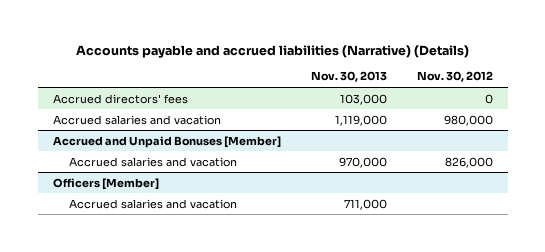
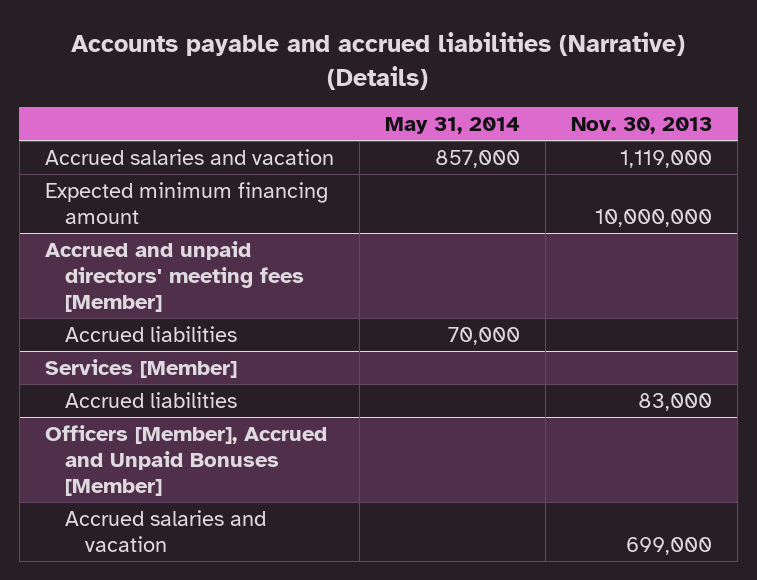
[416,71,493,83] Nov. 30, 2012 -> none
none -> [384,117,520,135] May 31, 2014
[52,93,188,104] Accrued directors' fees -> none
[52,177,159,190] Officers [Member] -> none
[69,198,238,209] Accrued salaries and vacation -> none
none -> [44,181,328,224] Expected minimum financing amount
none -> [44,240,304,312] Accrued and unpaid directors' meeting fees [Member]
none -> [64,325,237,342] Accrued liabilities
none -> [44,358,237,378] Services [Member]
none -> [64,391,237,408] Accrued liabilities
[52,135,281,148] Accrued and Unpaid Bonuses [Member] -> [44,424,327,496] Officers [Member], Accrued and Unpaid Bonuses [Member]
[338,156,387,168] 970,000 -> [626,536,713,555] 699,000

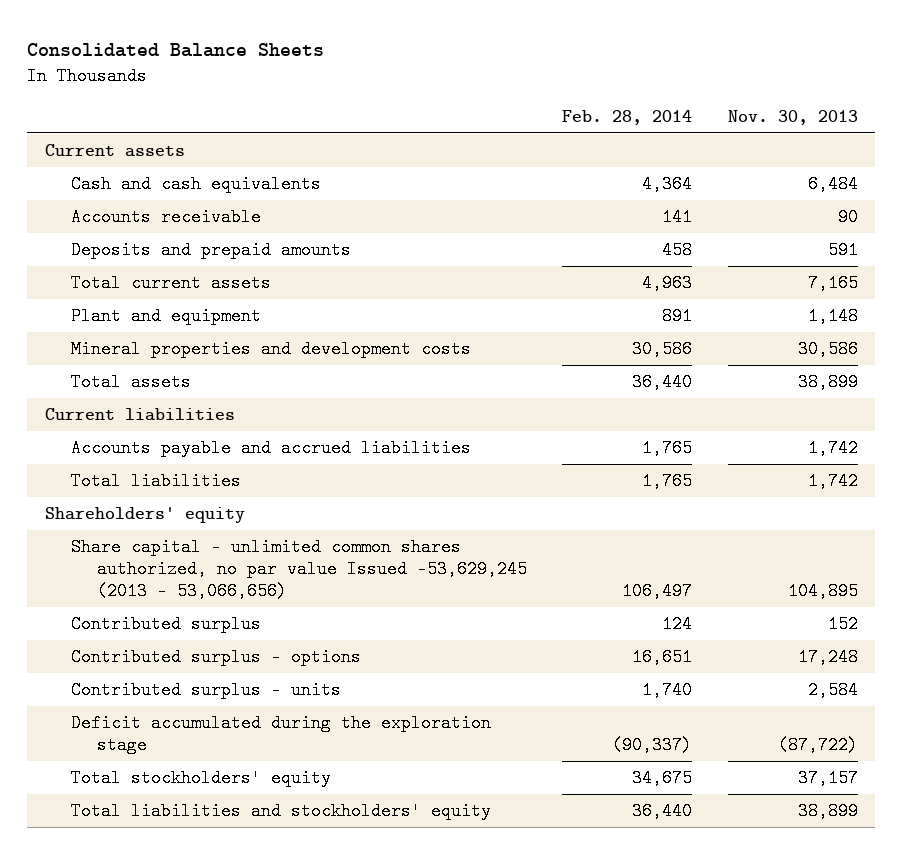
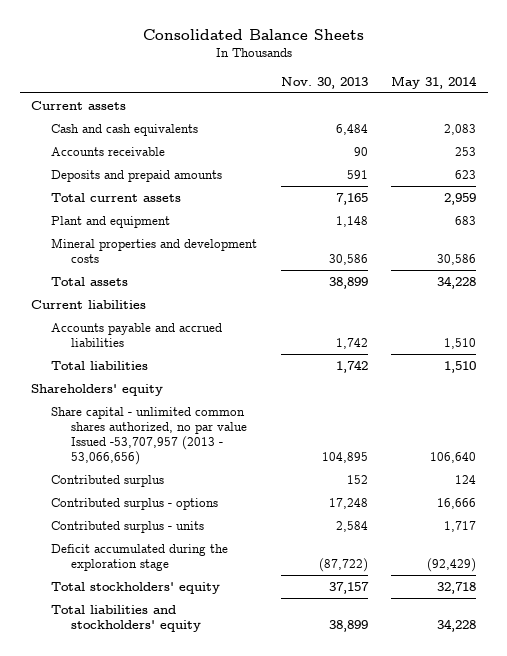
[562,109,693,125] Feb. 28, 2014 -> none
none -> [390,75,477,89] May 31, 2014
[71,538,528,600] Share capital - unlimited common shares authorized, no par value Issued -53,629,245 (2013 - 53,066,656) -> [51,406,248,466] Share capital - unlimited common shares authorized, no par value Issued -53,707,957 (2013 - 53,066,656)

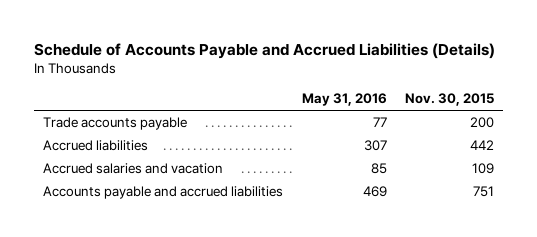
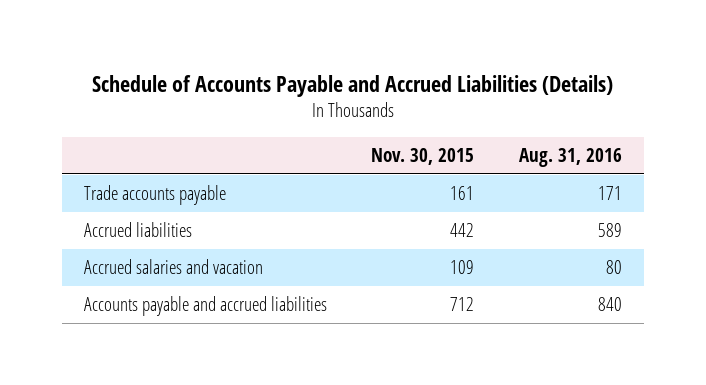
[301,93,387,107] May 31, 2016 -> none
none -> [518,147,622,167] Aug. 31, 2016
[470,117,495,129] 200 -> [450,186,475,201] 161
[473,186,495,198] 751 -> [450,297,475,312] 712

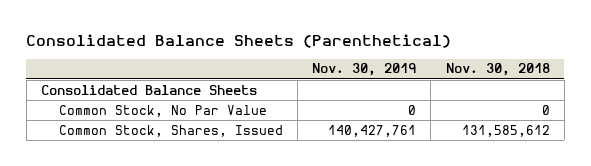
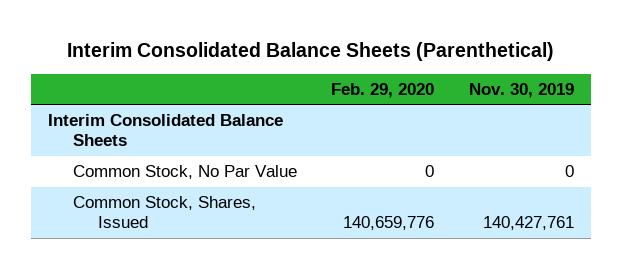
[26,33,452,48] Consolidated Balance Sheets (Parenthetical) -> [67,41,555,61] Interim Consolidated Balance Sheets (Parenthetical)
[445,63,550,77] Nov. 30, 2018 -> none
none -> [331,82,435,98] Feb. 29, 2020
[41,84,258,95] Consolidated Balance Sheets -> [48,114,284,147] Interim Consolidated Balance Sheets

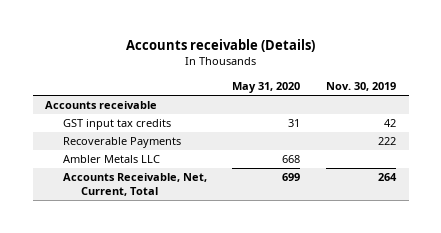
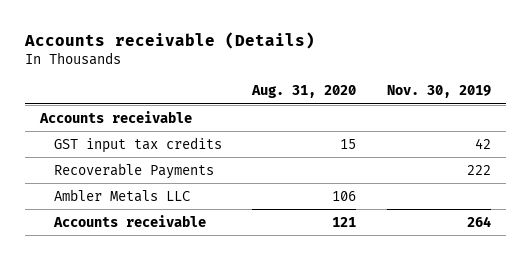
[232,81,301,93] May 31, 2020 -> none
none -> [251,85,357,99] Aug. 31, 2020
[63,173,208,196] Accounts Receivable, Net, Current, Total -> [52,214,206,227] Accounts receivable

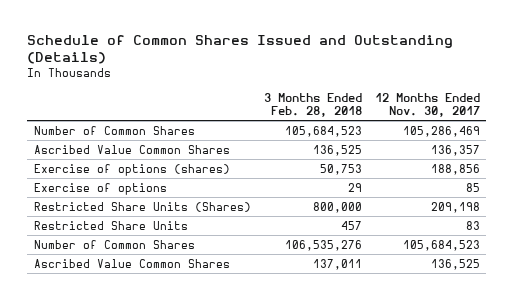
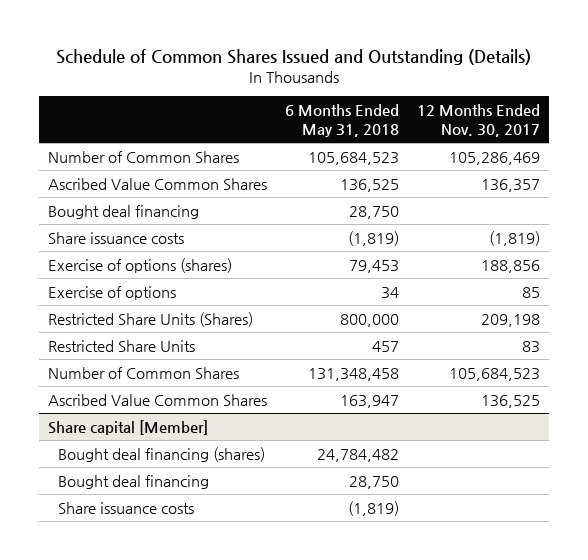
[263,92,362,118] 3 Months Ended Feb. 28, 2018 -> none
none -> [284,104,399,138] 6 Months Ended May 31, 2018
none -> [47,204,199,219] Bought deal financing
none -> [47,231,184,244] Share issuance costs
none -> [47,419,208,435] Share capital [Member]
none -> [58,446,266,462] Bought deal financing (shares)
none -> [58,474,210,489] Bought deal financing
none -> [58,501,195,514] Share issuance costs

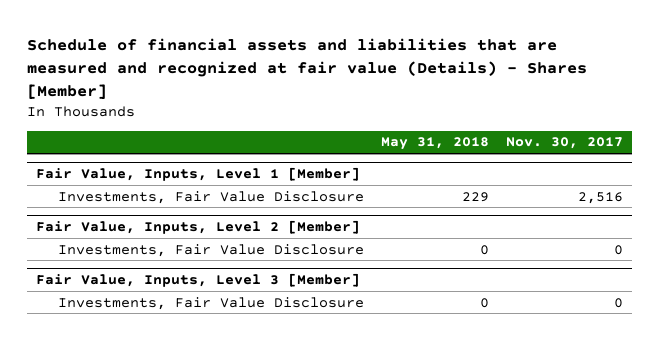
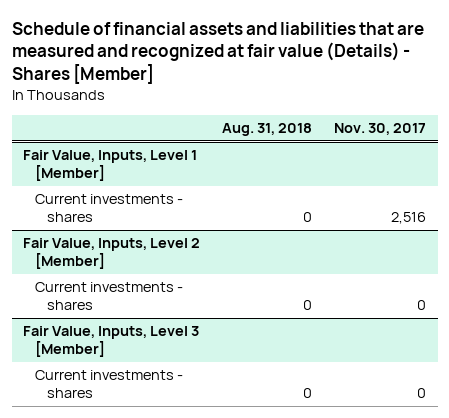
[381,137,490,151] May 31, 2018 -> none
none -> [222,123,313,137] Aug. 31, 2018
[58,190,365,204] Investments, Fair Value Disclosure -> [35,194,184,223] Current investments - shares
[58,243,365,257] Investments, Fair Value Disclosure -> [35,282,184,311] Current investments - shares
[58,296,365,310] Investments, Fair Value Disclosure -> [35,370,184,399] Current investments - shares

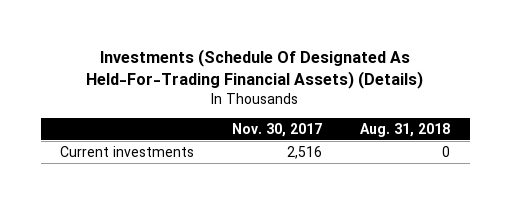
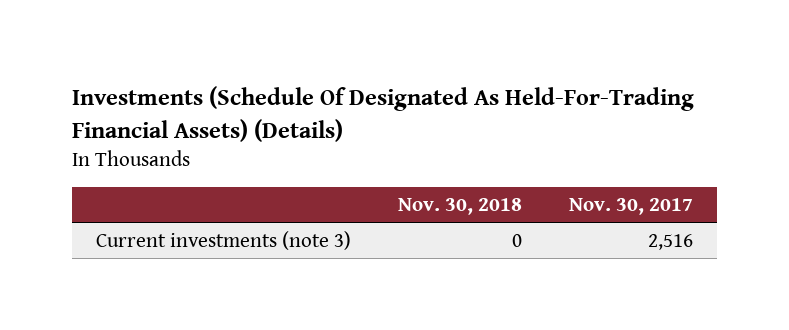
[360,122,451,137] Aug. 31, 2018 -> none
none -> [398,198,523,216] Nov. 30, 2018
[60,145,195,157] Current investments -> [95,231,351,251] Current investments (note 3)

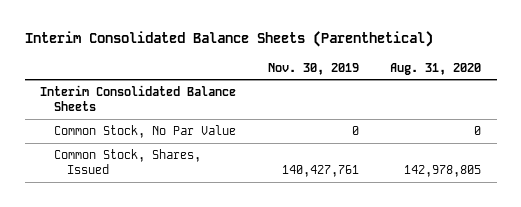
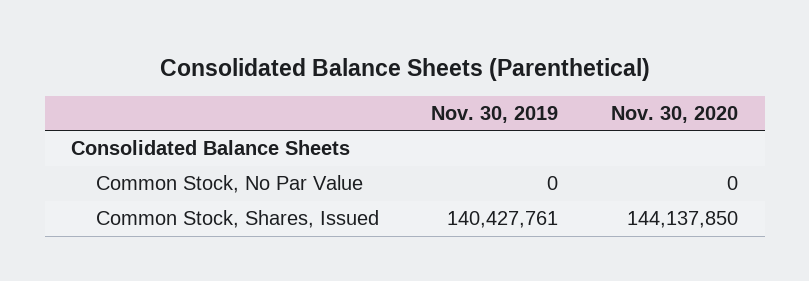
[24,31,433,48] Interim Consolidated Balance Sheets (Parenthetical) -> [159,57,650,81] Consolidated Balance Sheets (Parenthetical)
[390,62,482,75] Aug. 31, 2020 -> none
none -> [611,105,739,123] Nov. 30, 2020
[40,85,237,112] Interim Consolidated Balance Sheets -> [70,140,350,156] Consolidated Balance Sheets

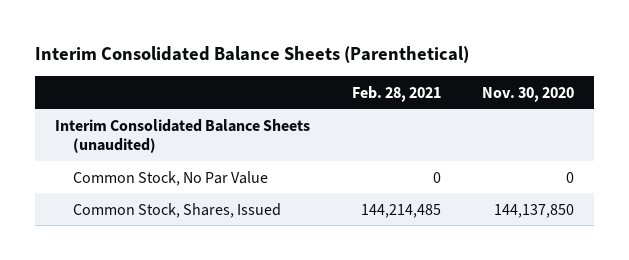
[159,57,650,81] Consolidated Balance Sheets (Parenthetical) -> [34,45,469,63] Interim Consolidated Balance Sheets (Parenthetical)
[431,105,559,123] Nov. 30, 2019 -> none
none -> [351,85,441,102] Feb. 28, 2021
[70,140,350,156] Consolidated Balance Sheets -> [55,118,311,154] Interim Consolidated Balance Sheets (unaudited)

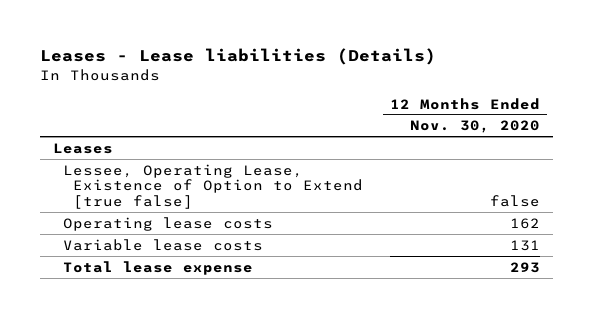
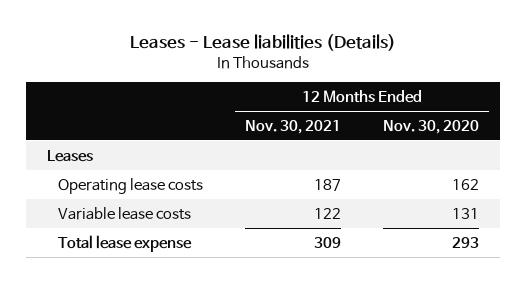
none -> [245,119,342,134] Nov. 30, 2021
[63,163,363,210] Lessee, Operating Lease, Existence of Option to Extend [true false] -> none

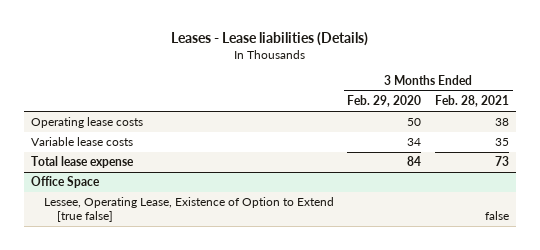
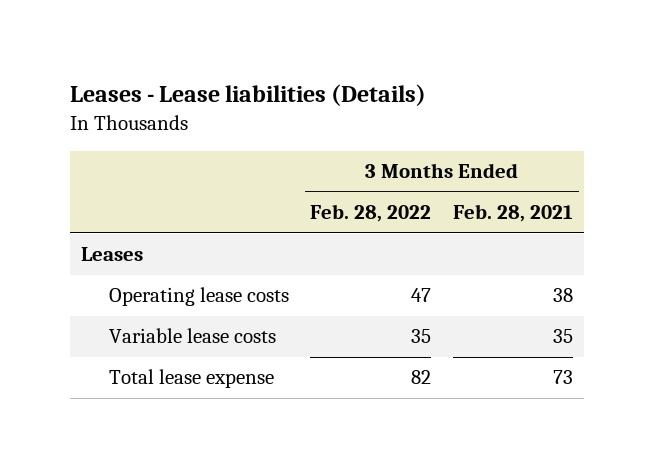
[347,95,422,108] Feb. 29, 2020 -> none
none -> [310,204,432,223] Feb. 28, 2022
none -> [80,247,143,262] Leases
[31,176,101,189] Office Space -> none
[43,197,334,223] Lessee, Operating Lease, Existence of Option to Extend [true false] -> none

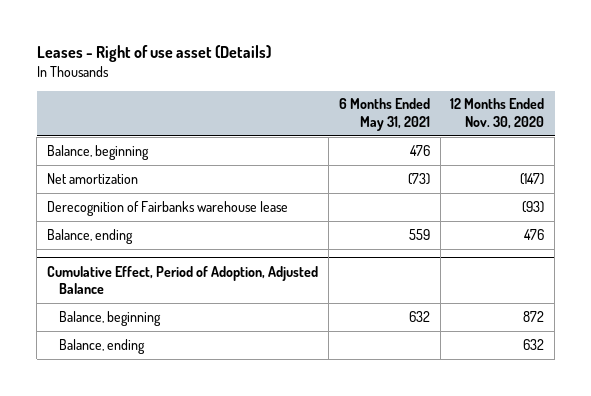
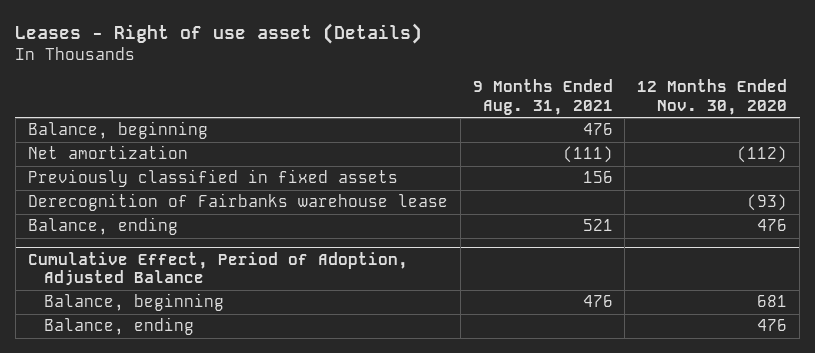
[338,98,430,131] 6 Months Ended May 31, 2021 -> none
none -> [472,79,613,115] 9 Months Ended Aug. 31, 2021
[520,172,545,185] (147) -> [737,146,788,164] (112)
none -> [27,169,398,188] Previously classified in fixed assets
[523,310,545,322] 872 -> [757,295,788,308] 681
[523,338,545,350] 632 -> [757,319,788,332] 476

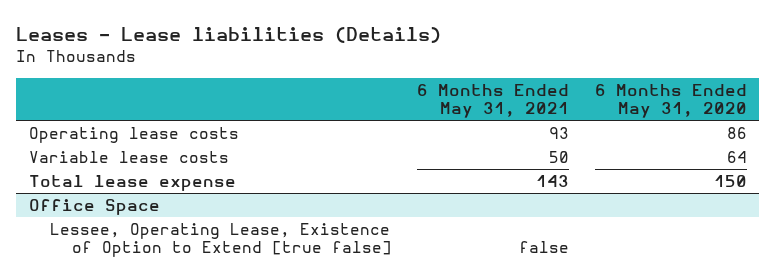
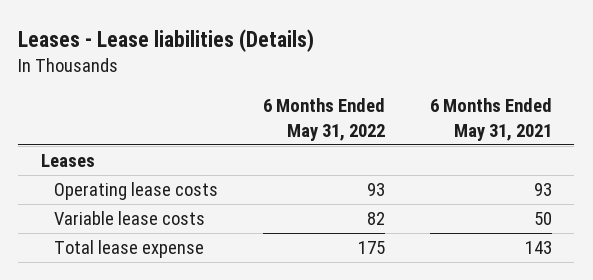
[594,83,747,119] 6 Months Ended May 31, 2020 -> none
none -> [263,98,386,141] 6 Months Ended May 31, 2022
none -> [40,154,95,168] Leases
[29,198,161,215] Office Space -> none
[50,222,392,258] Lessee, Operating Lease, Existence of Option to Extend [true false] -> none

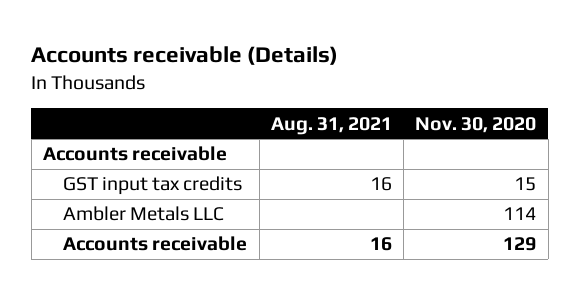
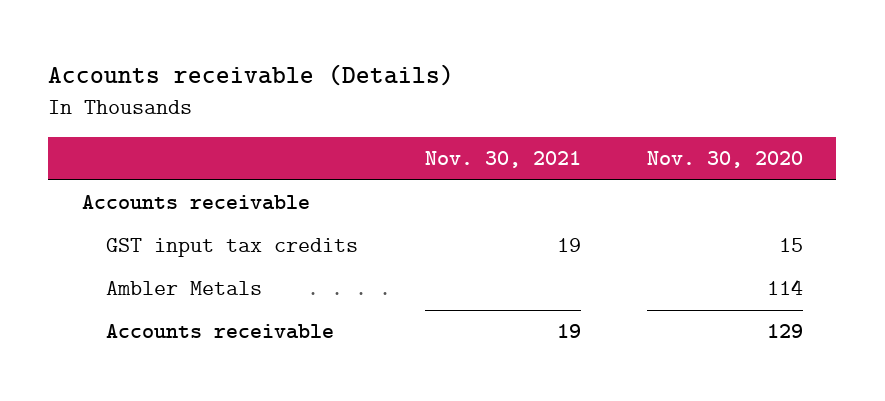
[270,116,392,135] Aug. 31, 2021 -> none
none -> [424,151,581,169] Nov. 30, 2021
[63,206,225,222] Ambler Metals LLC -> [106,281,263,296] Ambler Metals

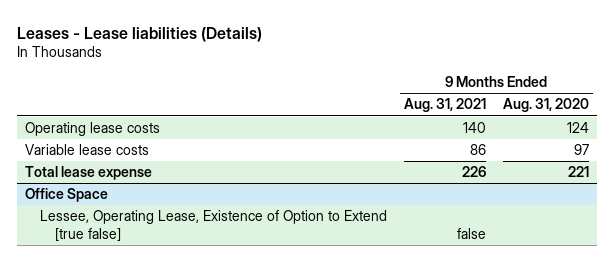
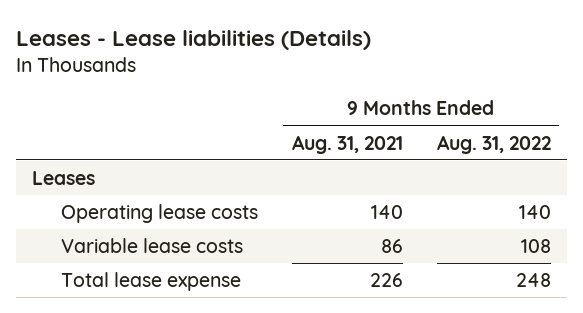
[502,98,589,113] Aug. 31, 2020 -> none
none -> [436,134,551,154] Aug. 31, 2022
none -> [32,171,96,186] Leases
[25,188,109,203] Office Space -> none
[40,210,388,241] Lessee, Operating Lease, Existence of Option to Extend [true false] -> none

